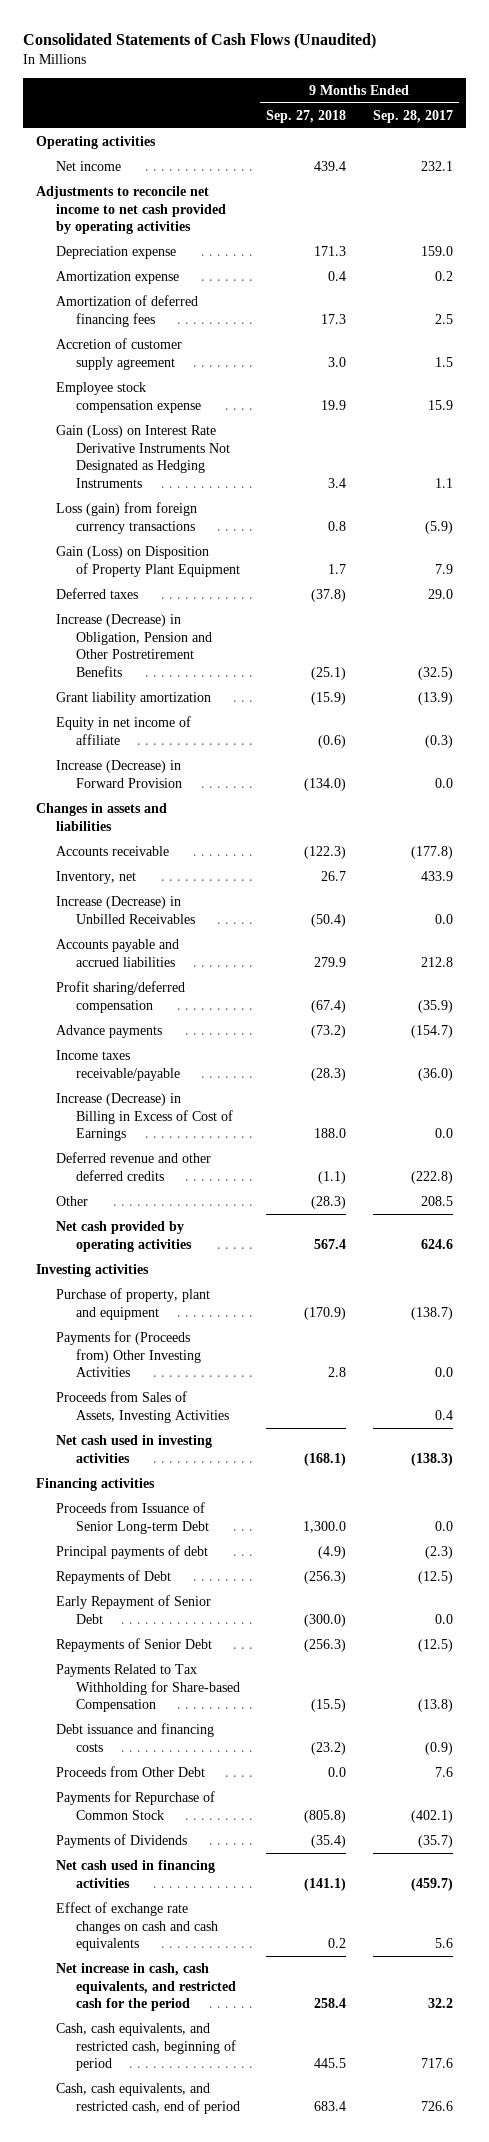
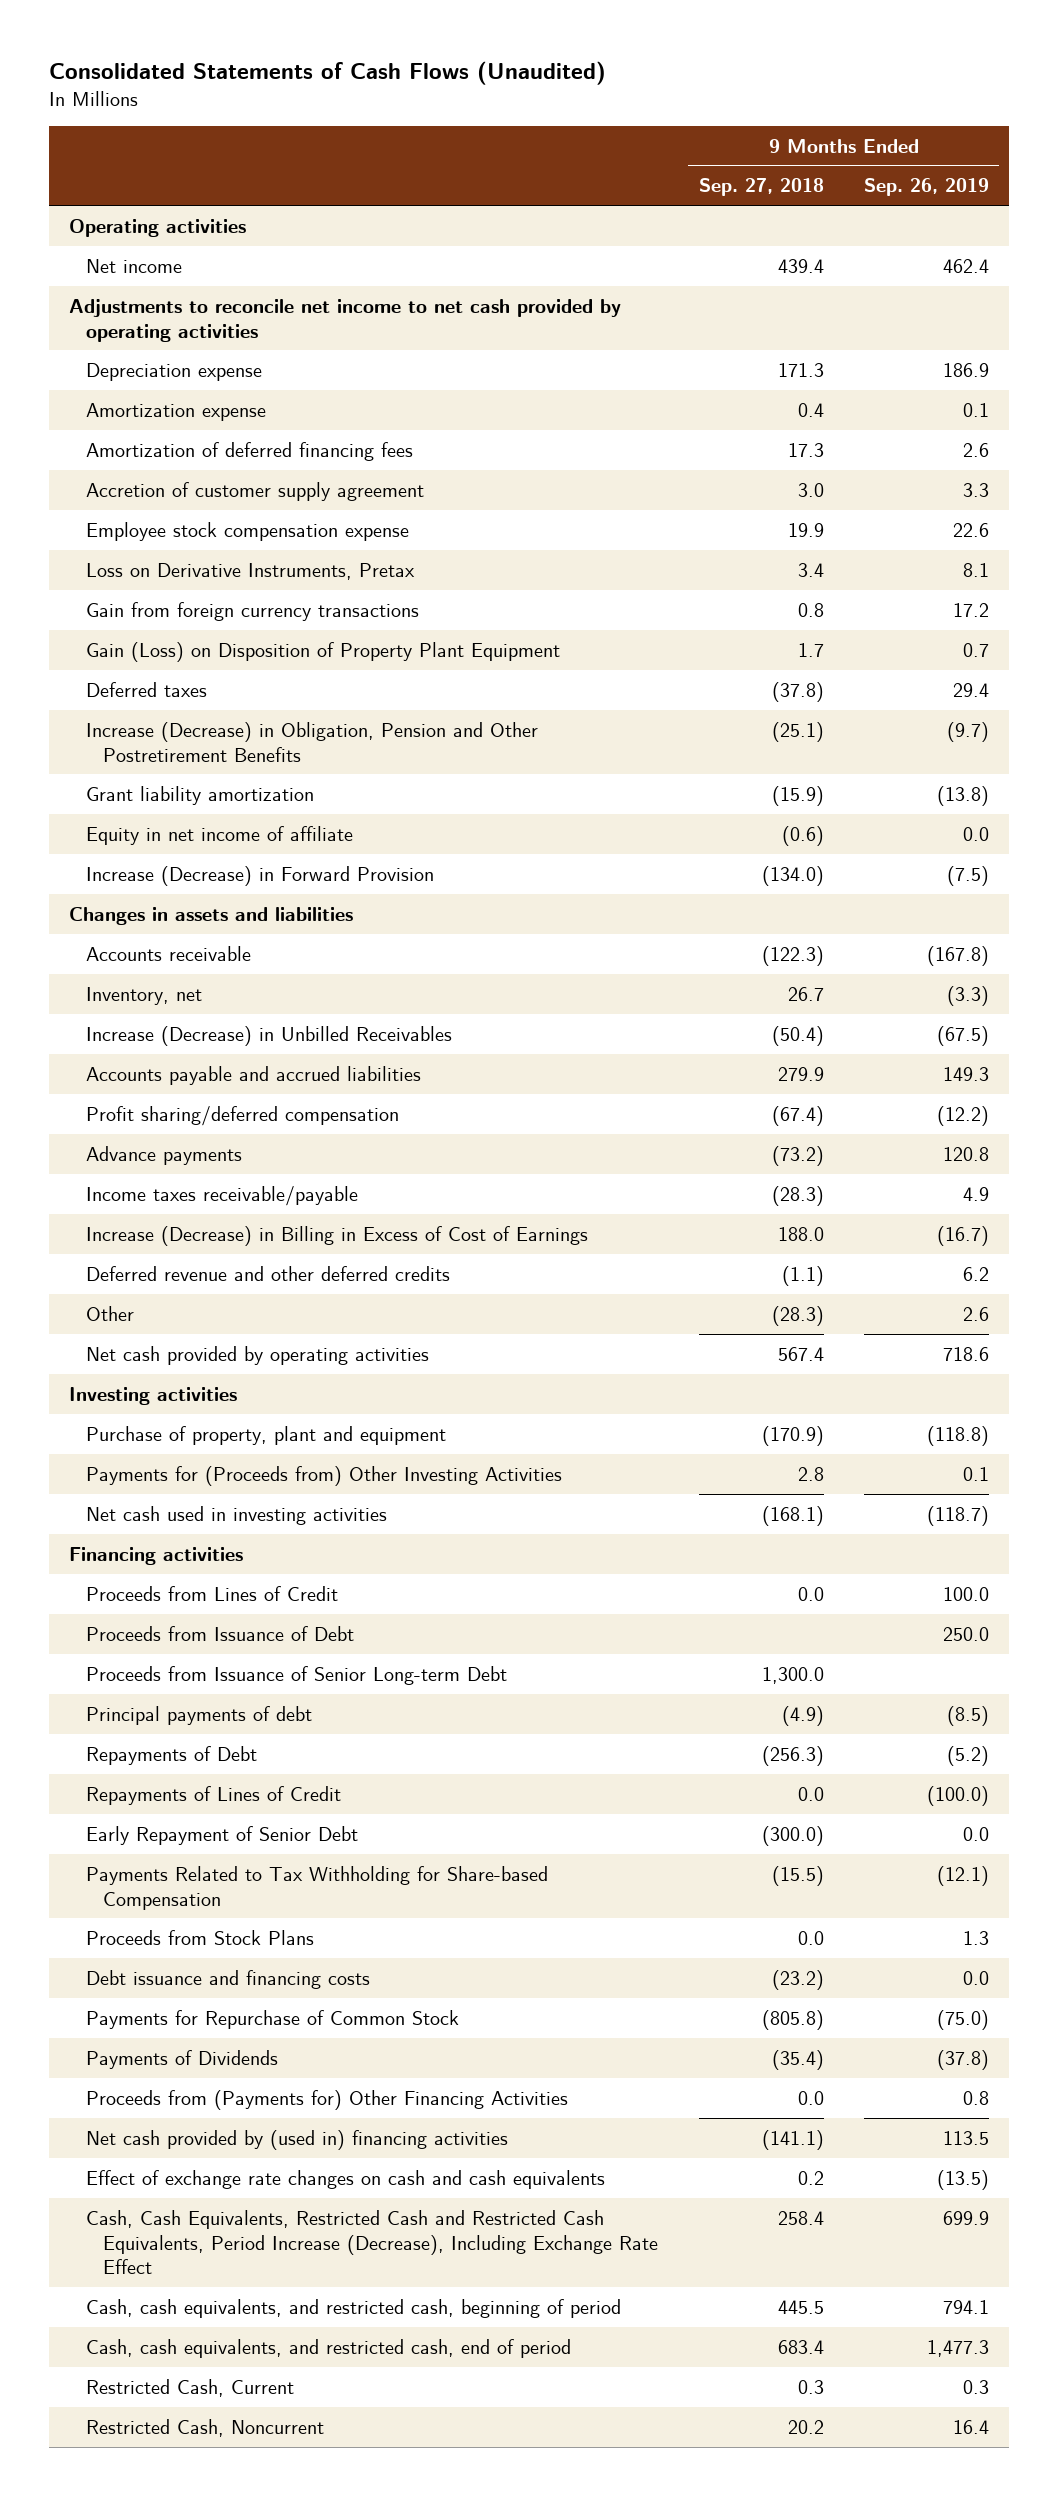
[372,109,453,123] Sep. 28, 2017 -> none
none -> [863,178,989,197] Sep. 26, 2019
[56,425,230,488] Gain (Loss) on Interest Rate Derivative Instruments Not Designated as Hedging Instruments -> none
none -> [86,562,416,580] Loss on Derivative Instruments, Pretax
[56,502,198,534] Loss (gain) from foreign currency transactions -> [86,601,420,621] Gain from foreign currency transactions
[56,1391,229,1423] Proceeds from Sales of Assets, Investing Activities -> none
none -> [86,1585,339,1601] Proceeds from Lines of Credit
none -> [86,1625,355,1641] Proceeds from Issuance of Debt
none -> [86,1785,342,1805] Repayments of Lines of Credit
[56,1638,213,1653] Repayments of Senior Debt -> none
none -> [86,1929,315,1945] Proceeds from Stock Plans
[56,1766,206,1778] Proceeds from Other Debt -> none
none -> [86,2089,569,2110] Proceeds from (Payments for) Other Financing Activities
[56,1860,216,1888] Net cash used in financing activities -> [86,2129,509,2150] Net cash provided by (used in) financing activities
[56,1963,236,2012] Net increase in cash, cash equivalents, and restricted cash for the period -> [86,2209,659,2275] Cash, Cash Equivalents, Restricted Cash and Restricted Cash Equivalents, Period Increase (Decrease), Including Exchange Rate Effect
none -> [86,2378,295,2397] Restricted Cash, Current
none -> [86,2418,325,2437] Restricted Cash, Noncurrent

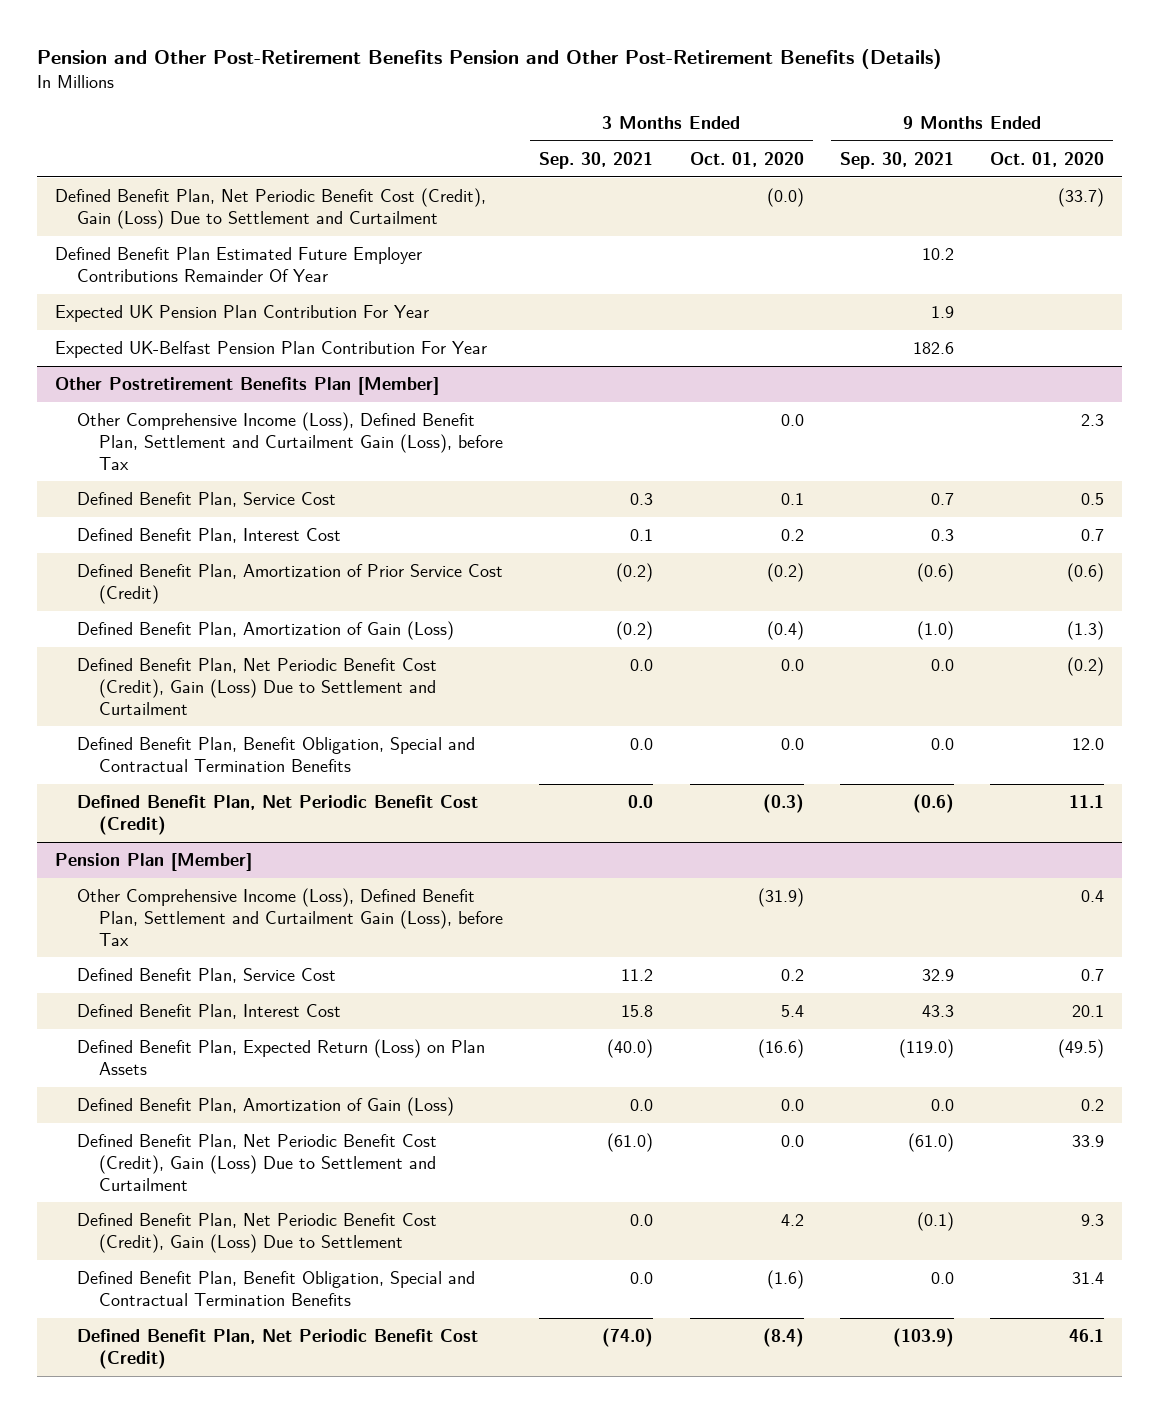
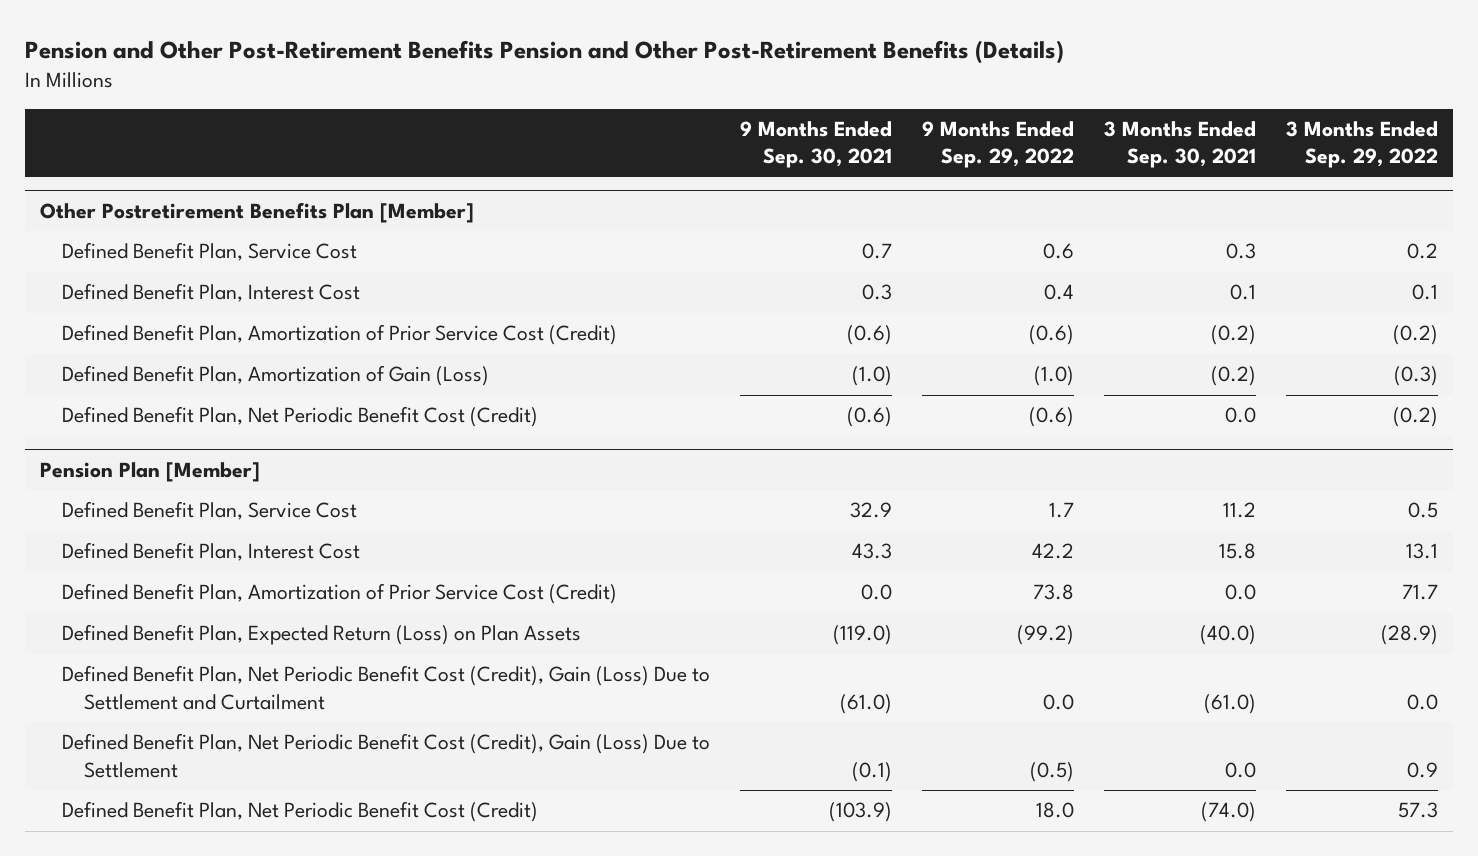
[689,151,804,167] Oct. 01, 2020 -> none
[990,151,1105,167] Oct. 01, 2020 -> none
none -> [922,120,1075,169] 9 Months Ended Sep. 29, 2022
none -> [1285,120,1438,169] 3 Months Ended Sep. 29, 2022
[55,187,487,229] Defined Benefit Plan, Net Periodic Benefit Cost (Credit), Gain (Loss) Due to Settlement and Curtailment -> none
[55,246,423,282] Defined Benefit Plan Estimated Future Employer Contributions Remainder Of Year -> none
[55,304,430,322] Expected UK Pension Plan Contribution For Year -> none
[55,340,488,358] Expected UK-Belfast Pension Plan Contribution For Year -> none
[76,411,503,470] Other Comprehensive Income (Loss), Defined Benefit Plan, Settlement and Curtailment Gain (Loss), before Tax -> none
[76,657,437,715] Defined Benefit Plan, Net Periodic Benefit Cost (Credit), Gain (Loss) Due to Settlement and Curtailment -> none
[76,736,475,772] Defined Benefit Plan, Benefit Obligation, Special and Contractual Termination Benefits -> none
[76,887,503,946] Other Comprehensive Income (Loss), Defined Benefit Plan, Settlement and Curtailment Gain (Loss), before Tax -> none
none -> [62,583,618,605] Defined Benefit Plan, Amortization of Prior Service Cost (Credit)
[76,1096,454,1116] Defined Benefit Plan, Amortization of Gain (Loss) -> none
[76,1270,475,1306] Defined Benefit Plan, Benefit Obligation, Special and Contractual Termination Benefits -> none

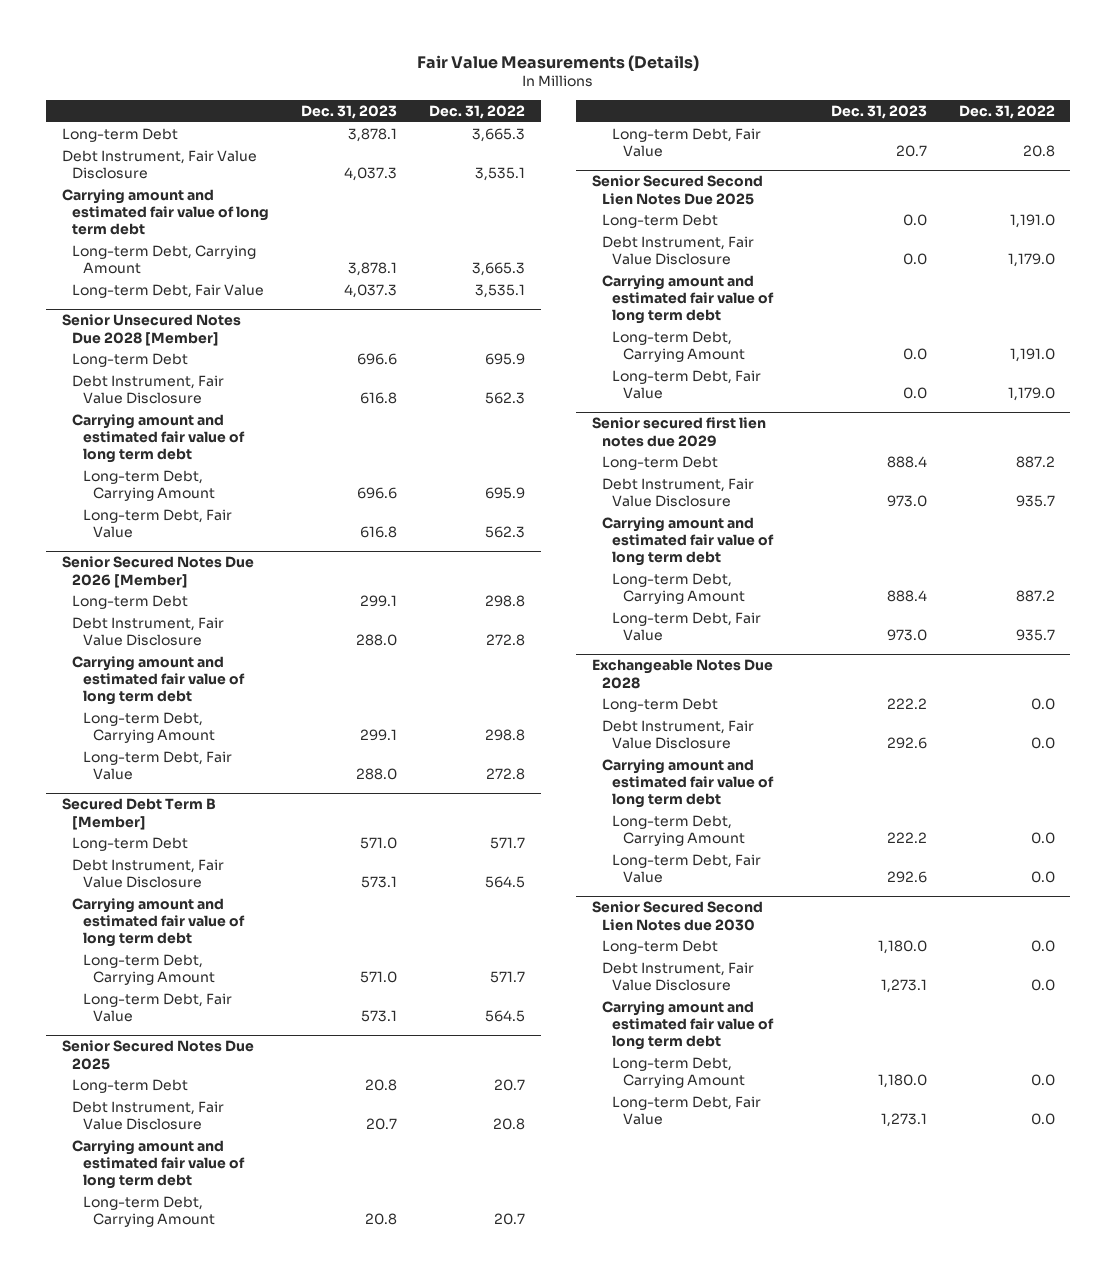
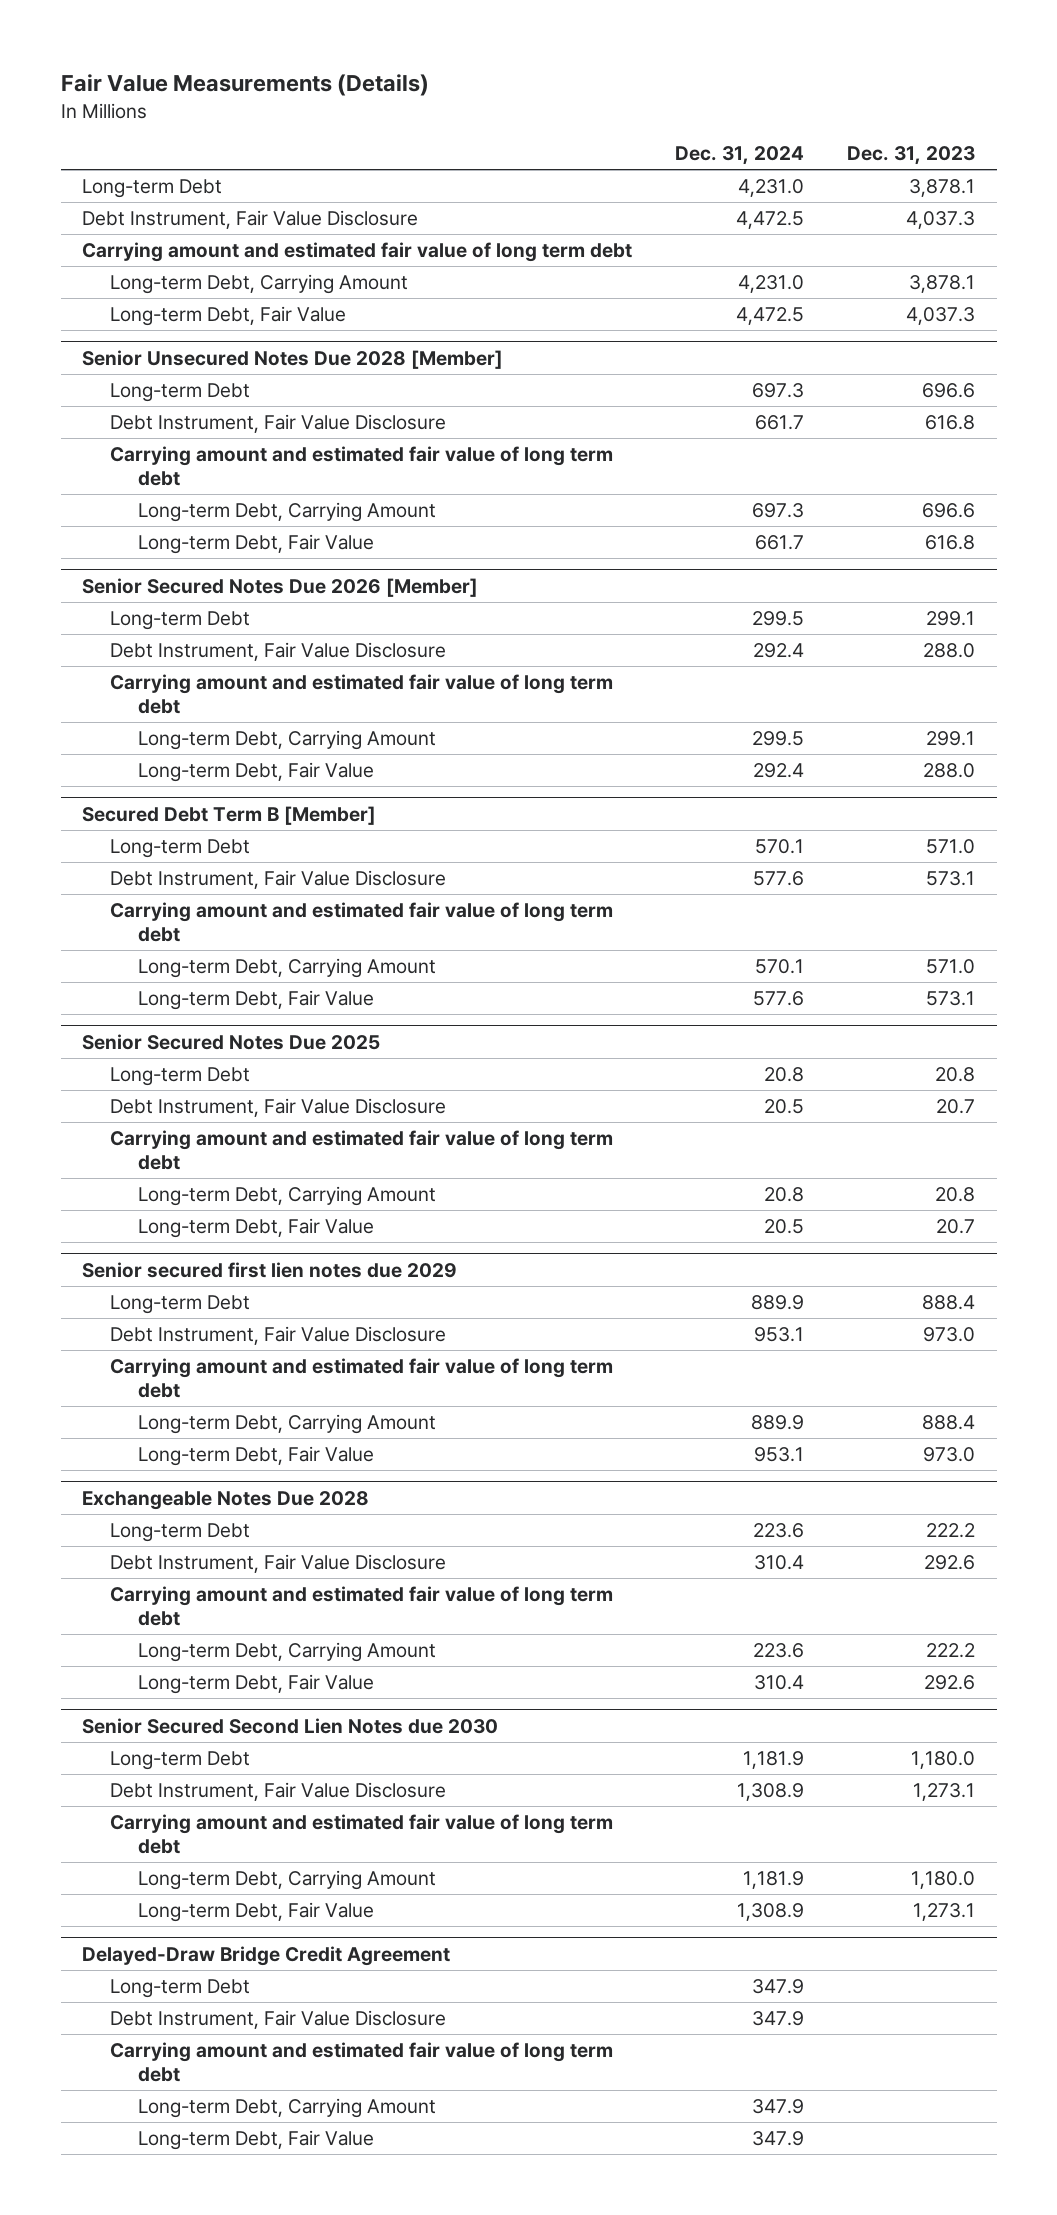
[428,105,525,120] Dec. 31, 2022 -> none
none -> [675,146,805,166] Dec. 31, 2024
[591,175,763,205] Senior Secured Second Lien Notes Due 2025 -> none
[601,213,718,228] Long-term Debt -> none
[601,235,754,266] Debt Instrument, Fair Value Disclosure -> none
[601,274,775,325] Carrying amount and estimated fair value of long term debt -> none
[612,330,745,363] Long-term Debt, Carrying Amount -> none
[612,369,762,400] Long-term Debt, Fair Value -> none
none -> [82,1945,451,1966] Delayed-Draw Bridge Credit Agreement
none -> [110,1979,251,1999] Long-term Debt
none -> [110,2010,447,2030] Debt Instrument, Fair Value Disclosure
none -> [110,2042,614,2082] Carrying amount and estimated fair value of long term debt
none -> [137,2098,436,2119] Long-term Debt, Carrying Amount
none -> [137,2130,374,2151] Long-term Debt, Fair Value

